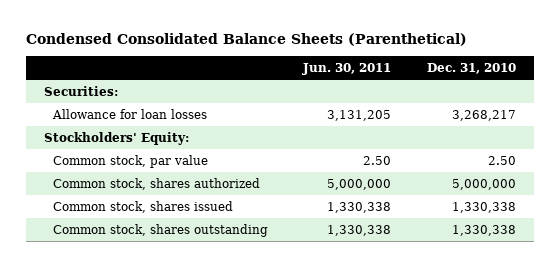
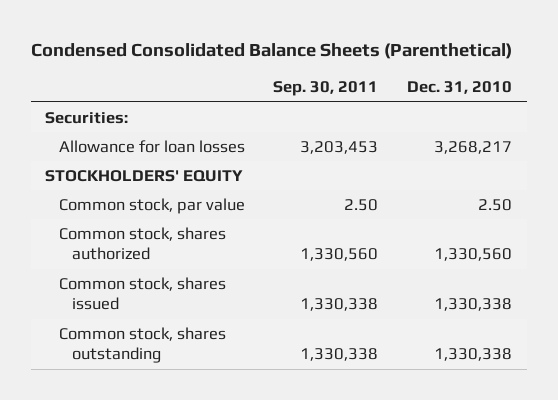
[302,63,392,76] Jun. 30, 2011 -> none
none -> [273,81,379,97] Sep. 30, 2011
[43,131,189,145] Stockholders' Equity: -> [45,170,244,183] STOCKHOLDERS' EQUITY
[452,178,517,190] 5,000,000 -> [434,248,513,262] 1,330,560

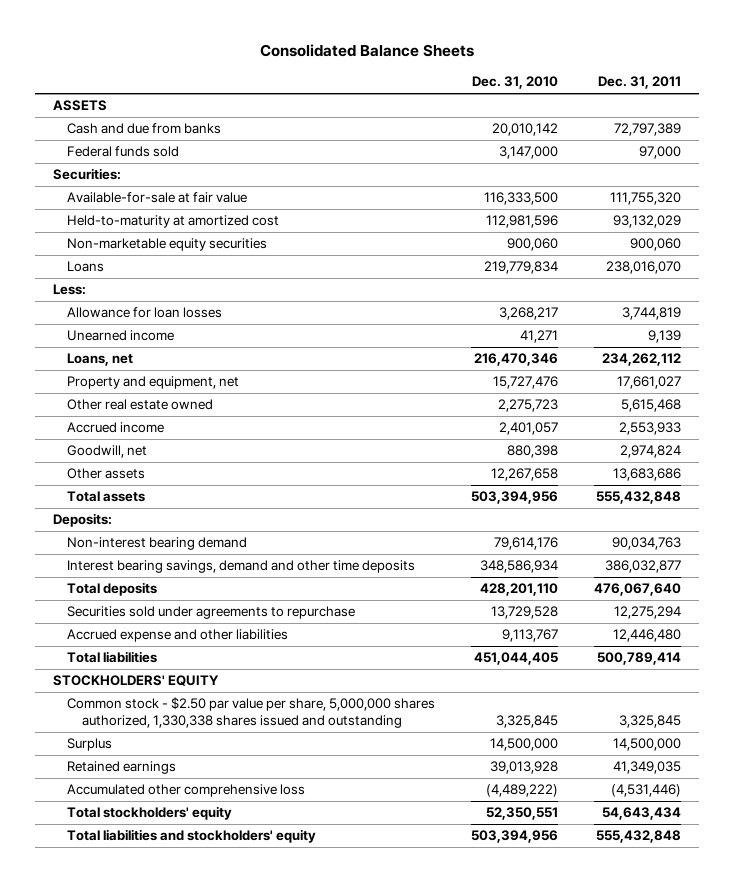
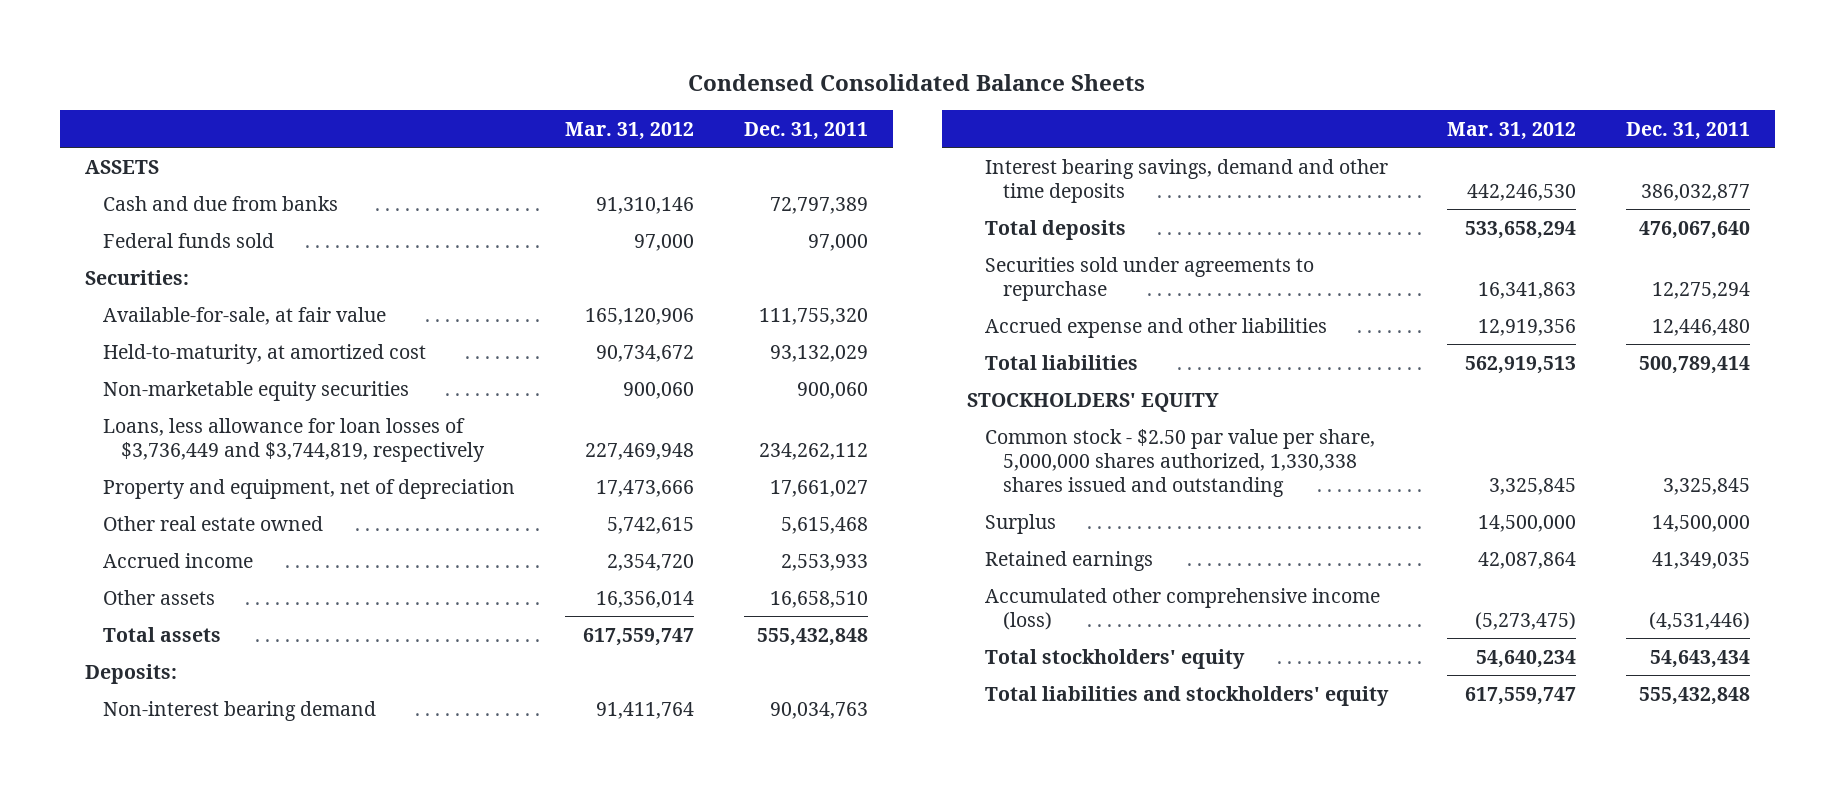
[260,44,475,58] Consolidated Balance Sheets -> [688,73,1146,91] Condensed Consolidated Balance Sheets
[472,76,559,90] Dec. 31, 2010 -> none
none -> [564,121,694,140] Mar. 31, 2012
[67,192,248,204] Available-for-sale at fair value -> [103,306,387,325] Available-for-sale, at fair value
[67,215,280,229] Held-to-maturity at amortized cost -> [103,343,427,364] Held-to-maturity, at amortized cost
[67,261,105,273] Loans -> none
[53,284,87,296] Less: -> none
[67,307,223,319] Allowance for loan losses -> none
[67,330,175,342] Unearned income -> none
[67,353,134,367] Loans, net -> [103,417,486,462] Loans, less allowance for loan losses of $3,736,449 and $3,744,819, respectively
[67,376,240,390] Property and equipment, net -> [103,478,516,499] Property and equipment, net of depreciation
[67,445,148,459] Goodwill, net -> none
[612,468,681,482] 13,683,686 -> [769,590,868,608] 16,658,510
[67,784,306,798] Accumulated other comprehensive loss -> [985,587,1381,630] Accumulated other comprehensive income (loss)

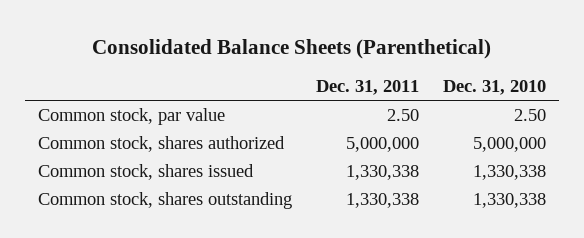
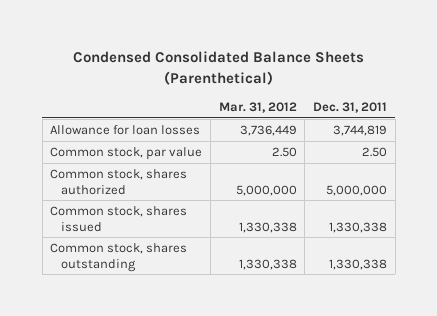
[91,38,491,59] Consolidated Balance Sheets (Parenthetical) -> [72,51,364,85] Condensed Consolidated Balance Sheets (Parenthetical)
[443,80,547,96] Dec. 31, 2010 -> none
none -> [218,101,297,113] Mar. 31, 2012
none -> [50,125,201,136] Allowance for loan losses

